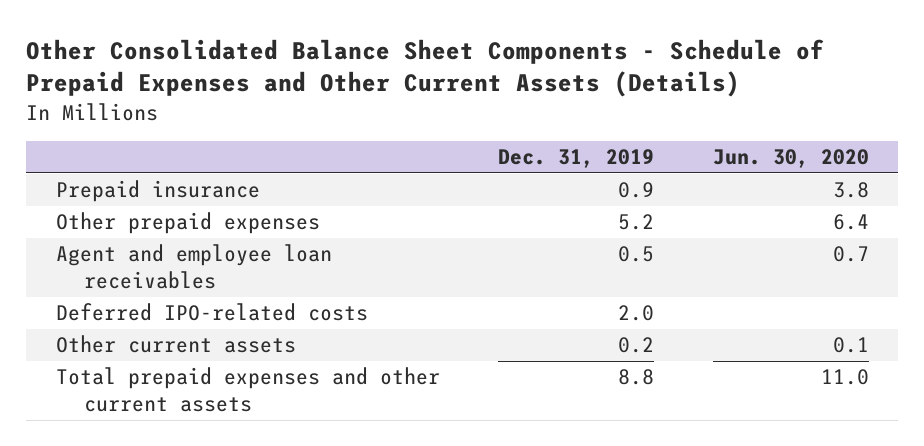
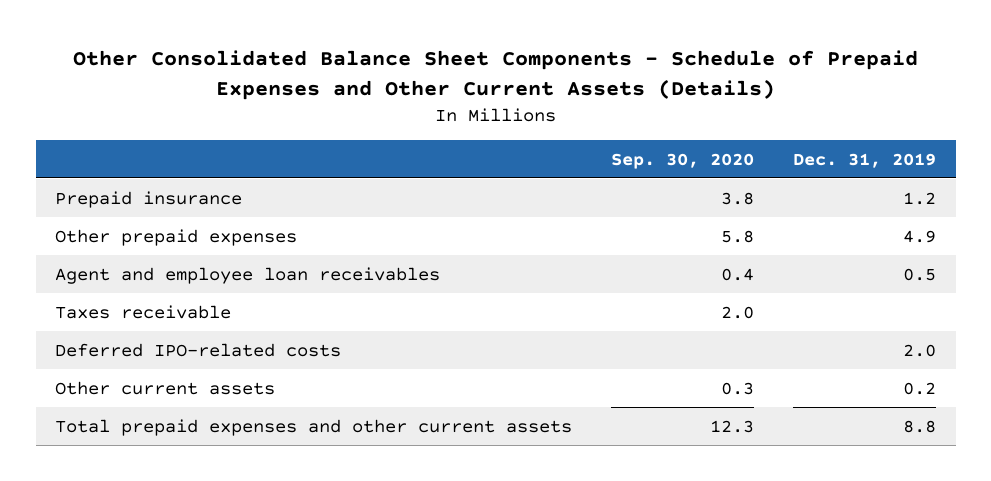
[712,149,869,169] Jun. 30, 2020 -> none
none -> [611,152,755,169] Sep. 30, 2020
[618,182,655,199] 0.9 -> [903,191,937,205] 1.2
[618,214,655,231] 5.2 -> [903,229,937,243] 4.9
none -> [55,304,232,319] Taxes receivable

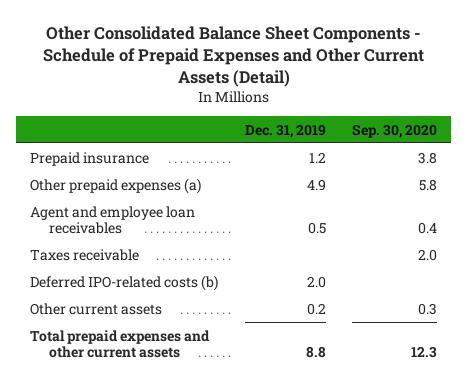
[72,50,918,101] Other Consolidated Balance Sheet Components - Schedule of Prepaid Expenses and Other Current Assets (Details) -> [42,25,424,87] Other Consolidated Balance Sheet Components - Schedule of Prepaid Expenses and Other Current Assets (Detail)
[55,228,298,246] Other prepaid expenses -> [29,177,201,194] Other prepaid expenses (a)
[55,342,342,357] Deferred IPO-related costs -> [29,274,218,291] Deferred IPO-related costs (b)

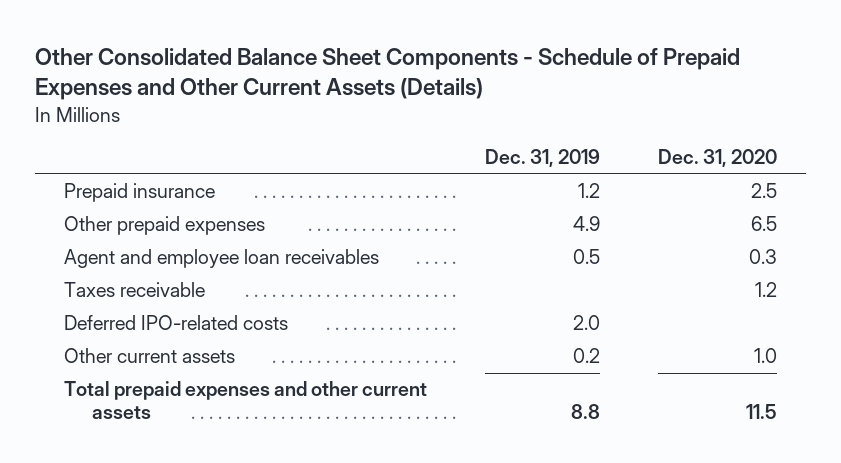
[42,25,424,87] Other Consolidated Balance Sheet Components - Schedule of Prepaid Expenses and Other Current Assets (Detail) -> [34,48,740,101] Other Consolidated Balance Sheet Components - Schedule of Prepaid Expenses and Other Current Assets (Details)
[352,123,438,138] Sep. 30, 2020 -> none
none -> [658,149,778,168] Dec. 31, 2020
[29,177,201,194] Other prepaid expenses (a) -> [63,216,265,236] Other prepaid expenses
[29,274,218,291] Deferred IPO-related costs (b) -> [63,315,288,331] Deferred IPO-related costs

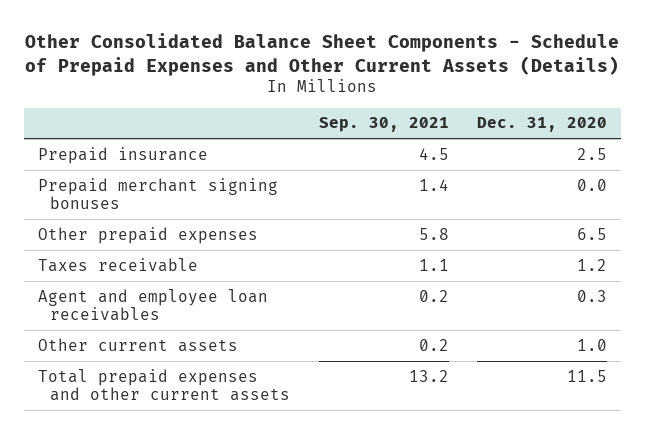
[485,149,601,168] Dec. 31, 2019 -> none
none -> [318,117,449,133] Sep. 30, 2021
none -> [37,177,278,210] Prepaid merchant signing bonuses
[63,315,288,331] Deferred IPO-related costs -> none
[63,249,379,269] Agent and employee loan receivables -> [37,288,268,322] Agent and employee loan receivables

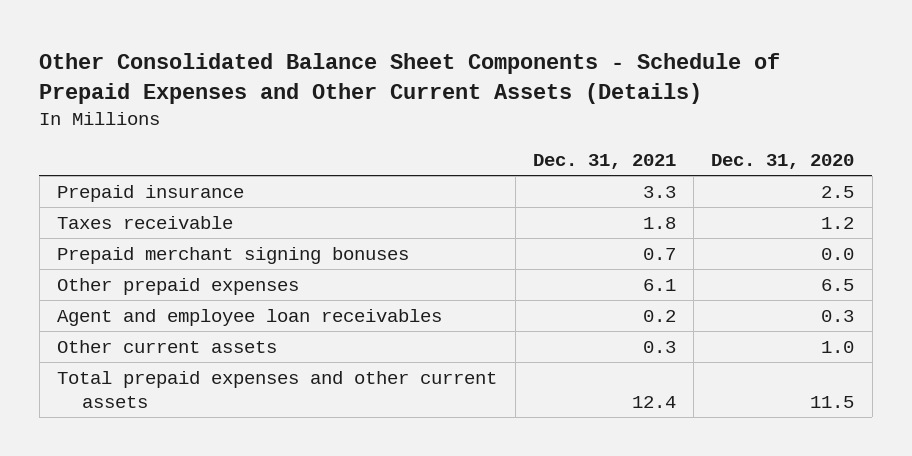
[318,117,449,133] Sep. 30, 2021 -> none
none -> [532,153,676,169] Dec. 31, 2021
[37,257,198,272] Taxes receivable -> [57,215,234,229] Taxes receivable

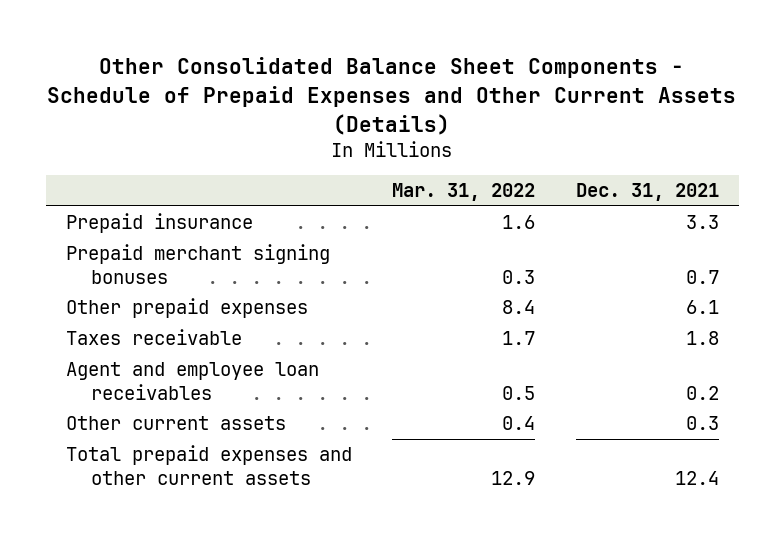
[711,153,855,169] Dec. 31, 2020 -> none
none -> [392,183,536,202] Mar. 31, 2022
[57,215,234,229] Taxes receivable -> [65,329,242,346] Taxes receivable

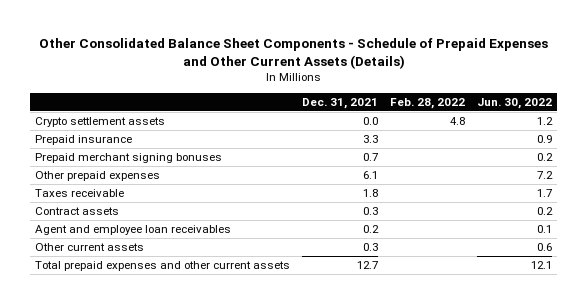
[392,183,536,202] Mar. 31, 2022 -> none
none -> [389,97,465,109] Feb. 28, 2022
none -> [476,97,552,109] Jun. 30, 2022
none -> [35,117,166,128] Crypto settlement assets
none -> [35,207,120,216] Contract assets
[674,470,719,485] 12.4 -> [357,261,379,270] 12.7

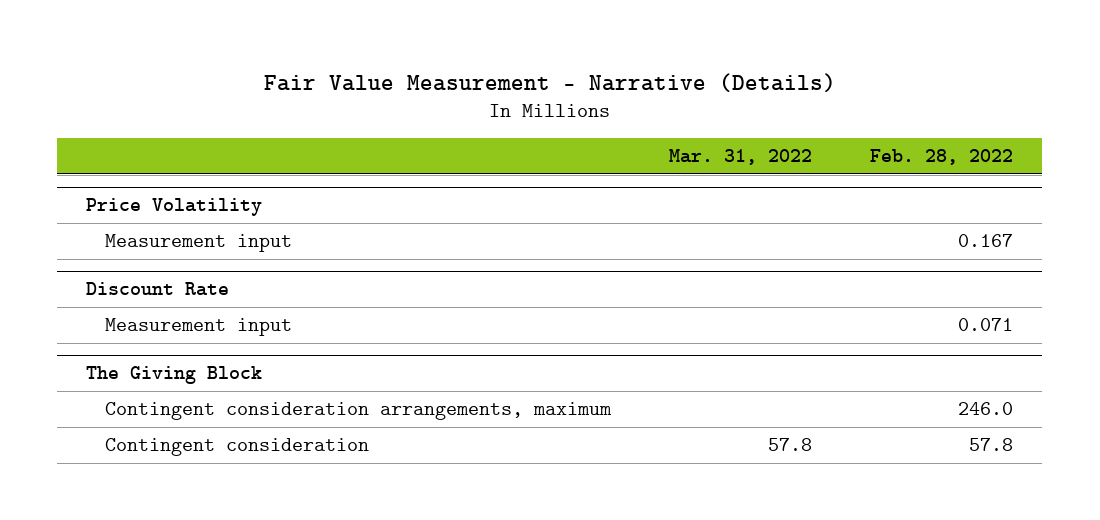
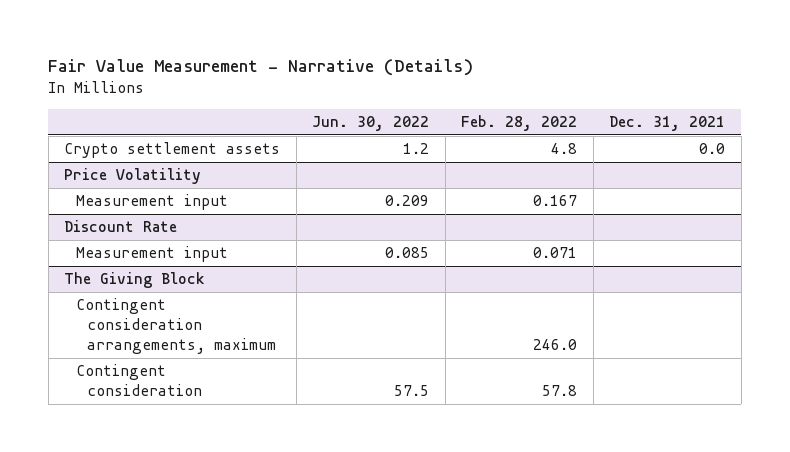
[669,149,813,166] Mar. 31, 2022 -> none
none -> [312,116,430,132] Jun. 30, 2022
none -> [609,116,726,132] Dec. 31, 2021
none -> [64,142,281,159] Crypto settlement assets

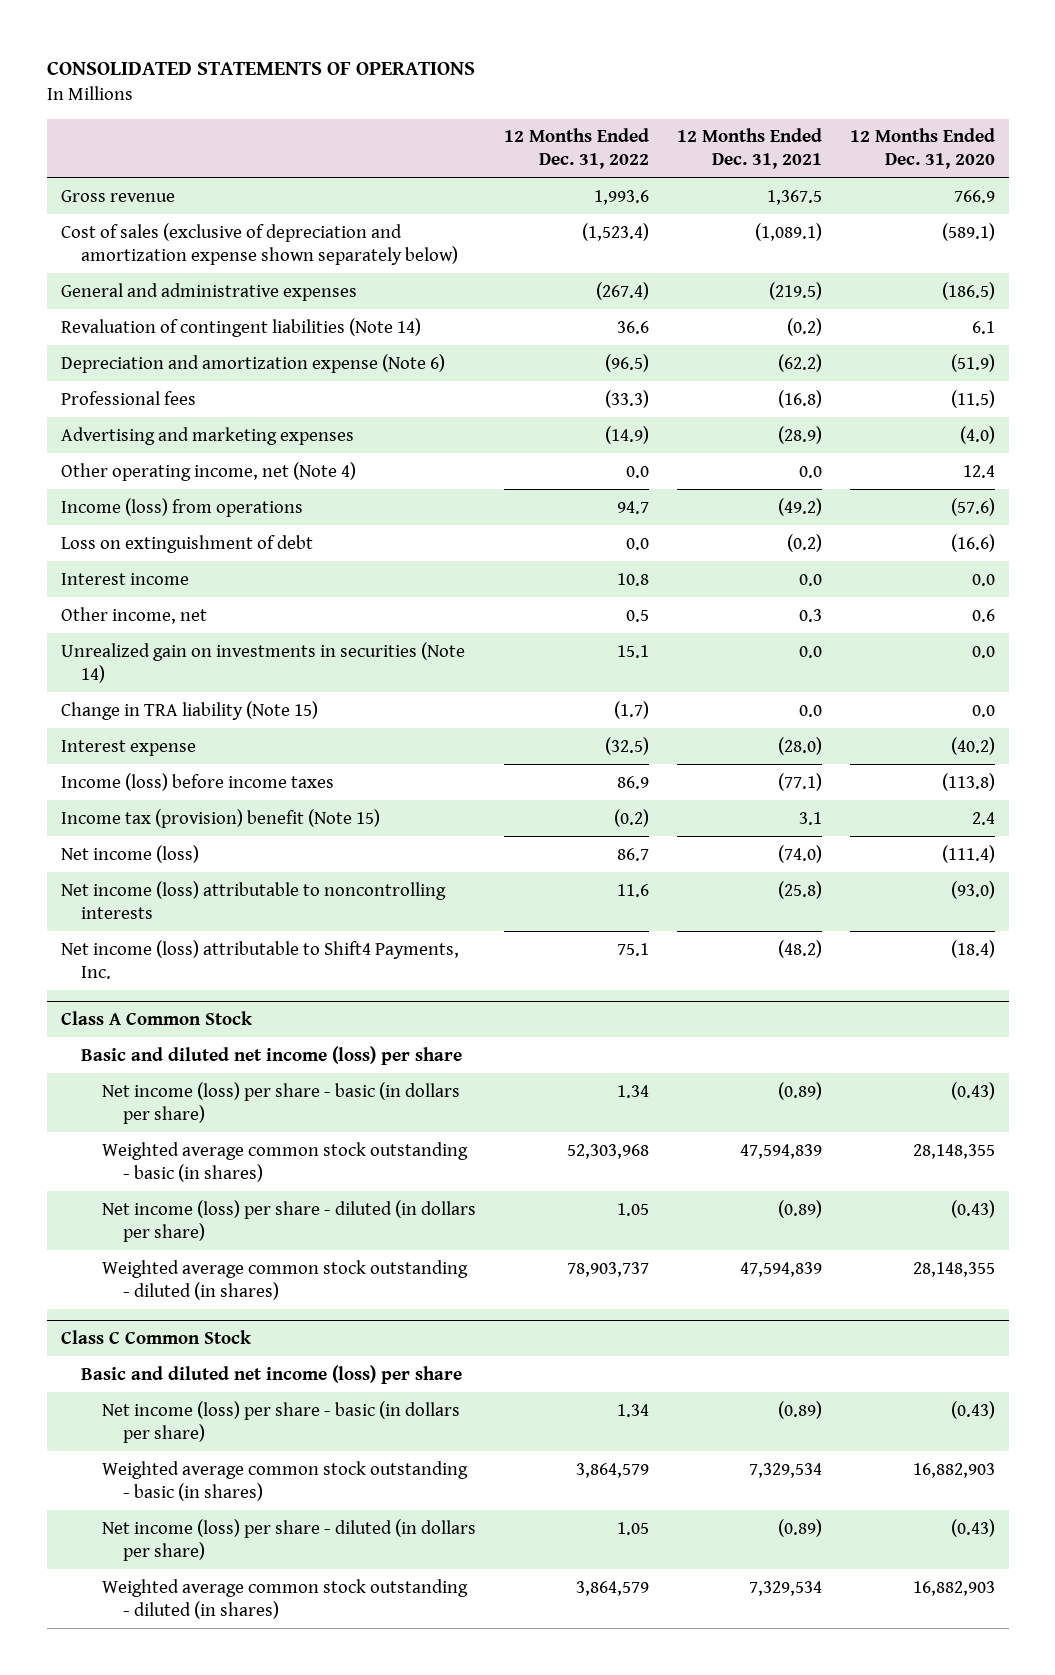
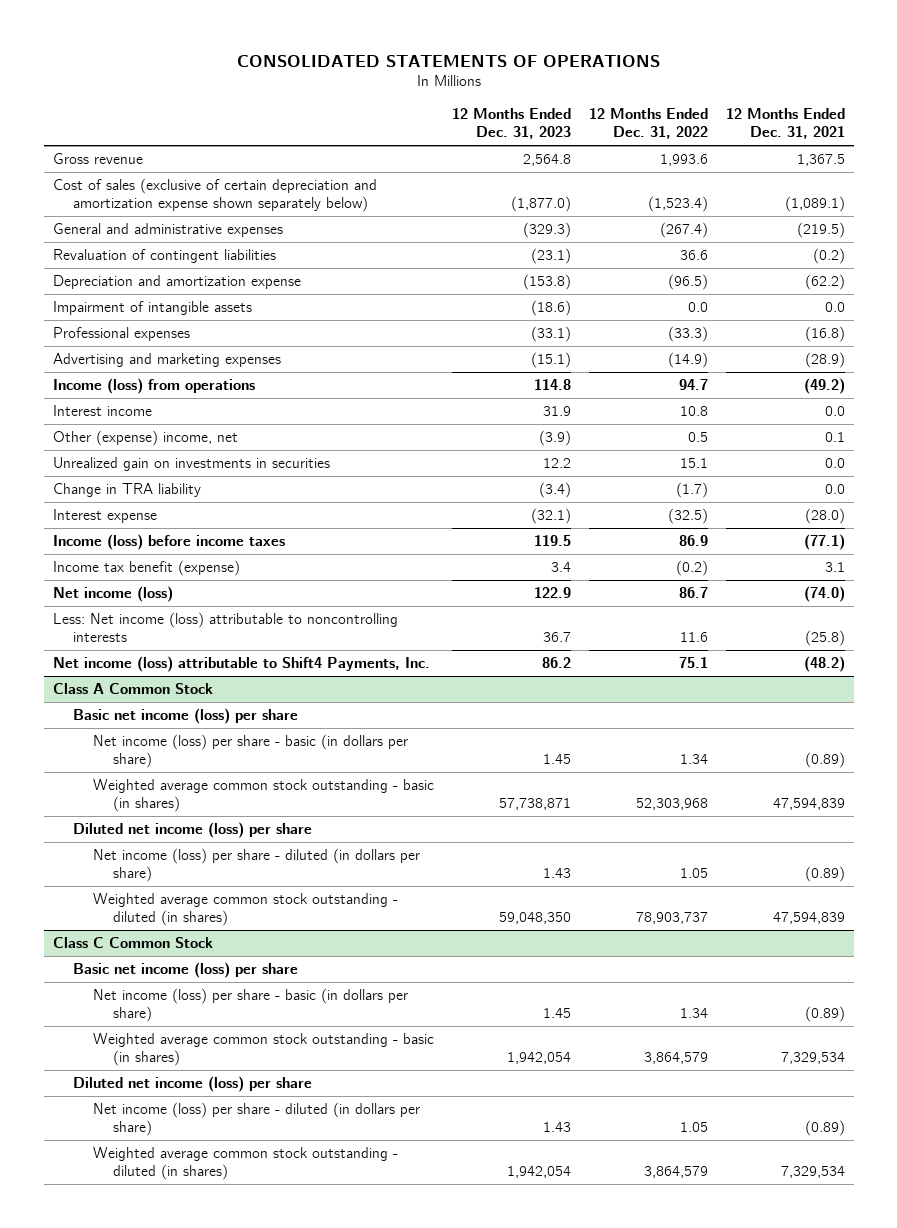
[849,128,995,170] 12 Months Ended Dec. 31, 2020 -> none
none -> [451,108,571,140] 12 Months Ended Dec. 31, 2023
[60,222,459,265] Cost of sales (exclusive of depreciation and amortization expense shown separately below) -> [52,178,377,213] Cost of sales (exclusive of certain depreciation and amortization expense shown separately below)
[60,317,421,337] Revaluation of contingent liabilities (Note 14) -> [52,249,276,264] Revaluation of contingent liabilities
[60,353,445,373] Depreciation and amortization expense (Note 6) -> [52,275,301,290] Depreciation and amortization expense
none -> [52,301,252,316] Impairment of intangible assets
[60,390,196,405] Professional fees -> [52,327,190,342] Professional expenses
[60,461,356,481] Other operating income, net (Note 4) -> none
[60,534,313,553] Loss on extinguishment of debt -> none
[60,606,207,624] Other income, net -> [52,430,238,447] Other (expense) income, net
[798,608,822,622] 0.3 -> [824,432,845,443] 0.1
[60,641,465,683] Unrealized gain on investments in securities (Note 14) -> [52,457,330,472] Unrealized gain on investments in securities
[60,700,318,720] Change in TRA liability (Note 15) -> [52,483,201,498] Change in TRA liability
[60,808,380,828] Income tax (provision) benefit (Note 15) -> [52,560,240,577] Income tax benefit (expense)
[60,880,446,919] Net income (loss) attributable to noncontrolling interests -> [52,612,398,643] Less: Net income (loss) attributable to noncontrolling interests
[81,1045,463,1065] Basic and diluted net income (loss) per share -> [72,708,298,725] Basic net income (loss) per share
none -> [72,822,312,839] Diluted net income (loss) per share
[81,1364,463,1384] Basic and diluted net income (loss) per share -> [72,962,298,979] Basic net income (loss) per share
none -> [72,1076,312,1093] Diluted net income (loss) per share

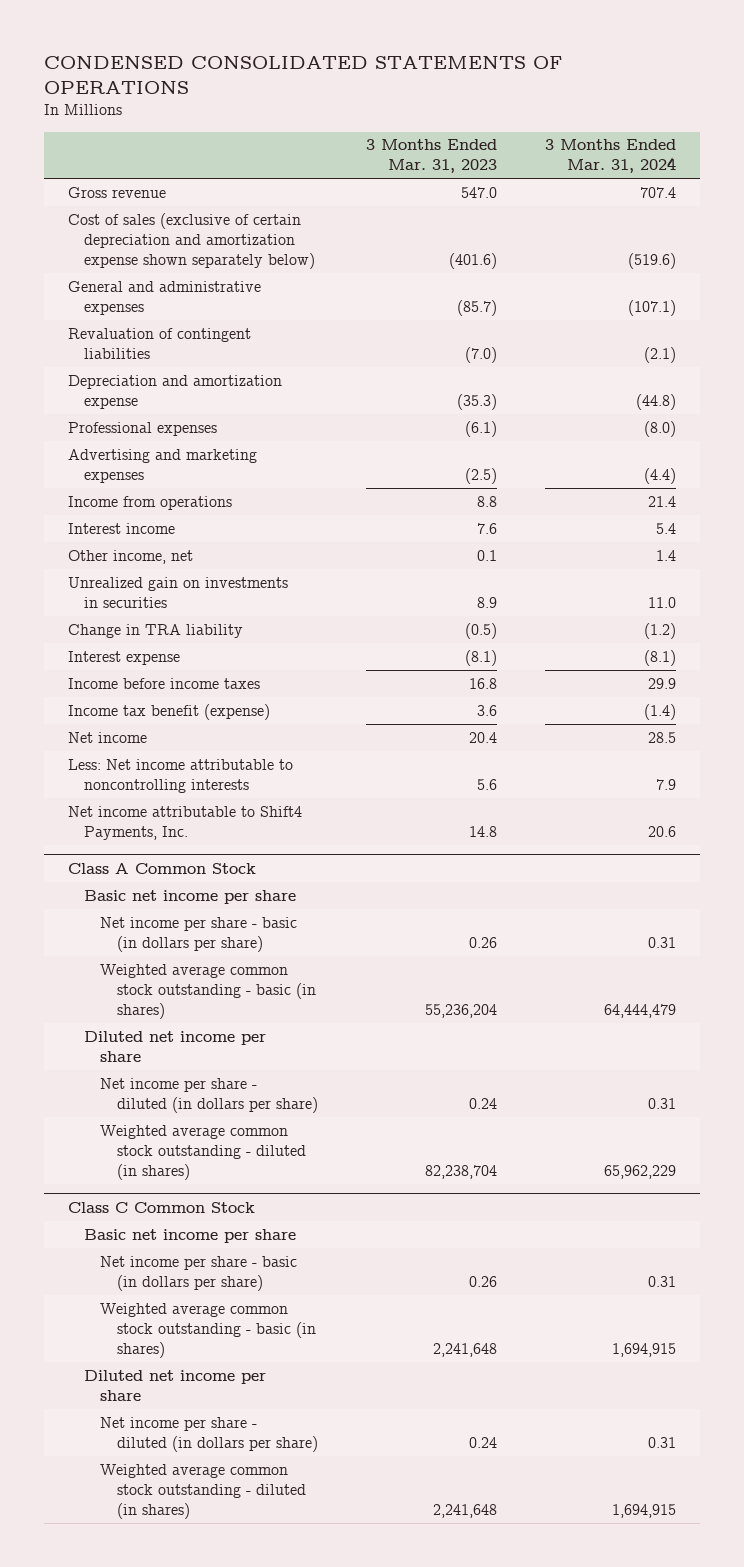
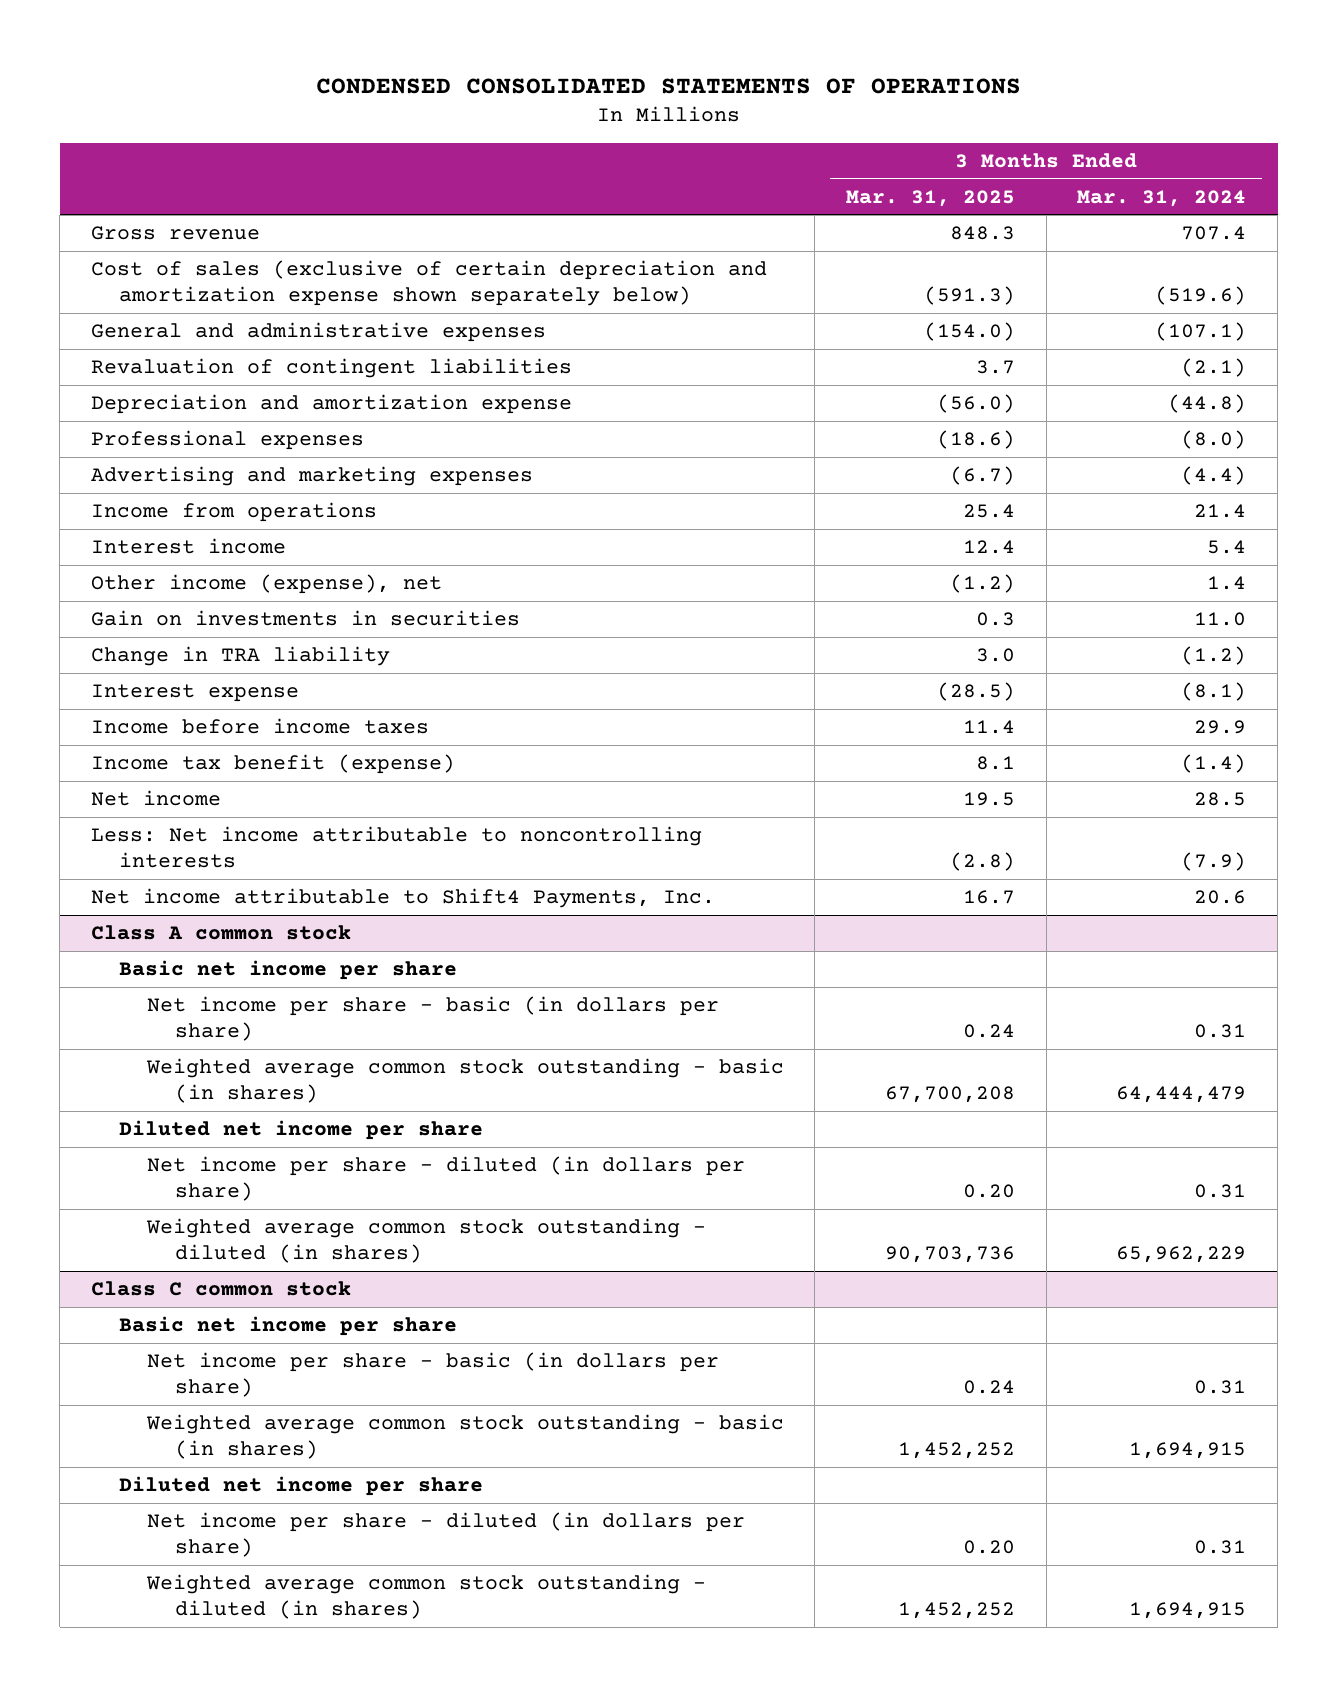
[365,139,497,174] 3 Months Ended Mar. 31, 2023 -> none
none -> [846,189,1016,207] Mar. 31, 2025
[67,549,193,564] Other income, net -> [90,574,442,595] Other income (expense), net
[67,576,288,608] Unrealized gain on investments in securities -> [90,610,520,627] Gain on investments in securities
[656,778,677,790] 7.9 -> [1181,852,1247,872] (7.9)
[67,862,256,874] Class A Common Stock -> [90,925,351,941] Class A common stock
[67,1201,255,1213] Class C Common Stock -> [90,1281,351,1297] Class C common stock

